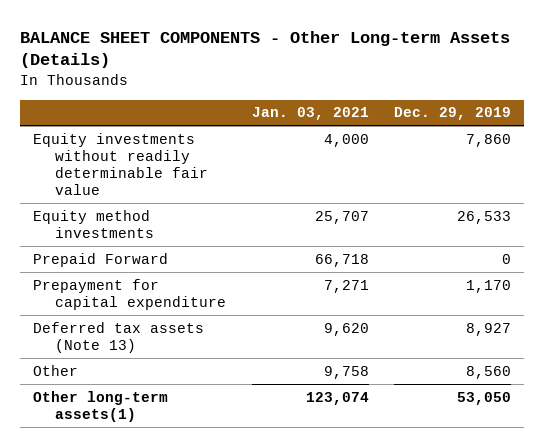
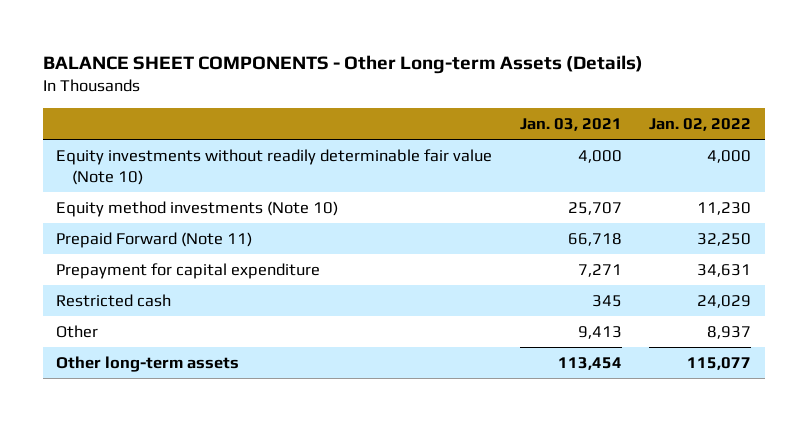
[394,107,512,121] Dec. 29, 2019 -> none
none -> [648,117,751,131] Jan. 02, 2022
[33,132,208,195] Equity investments without readily determinable fair value -> [56,149,493,186] Equity investments without readily determinable fair value (Note 10)
[33,209,154,238] Equity method investments -> [56,201,339,218] Equity method investments (Note 10)
[33,252,169,267] Prepaid Forward -> [56,232,253,249] Prepaid Forward (Note 11)
[33,321,205,353] Deferred tax assets (Note 13) -> none
none -> [56,294,172,308] Restricted cash
[323,365,369,379] 9,758 -> [577,326,622,340] 9,413
[33,390,169,422] Other long-term assets(1) -> [56,356,240,373] Other long-term assets
[305,391,369,405] 123,074 -> [557,357,622,371] 113,454

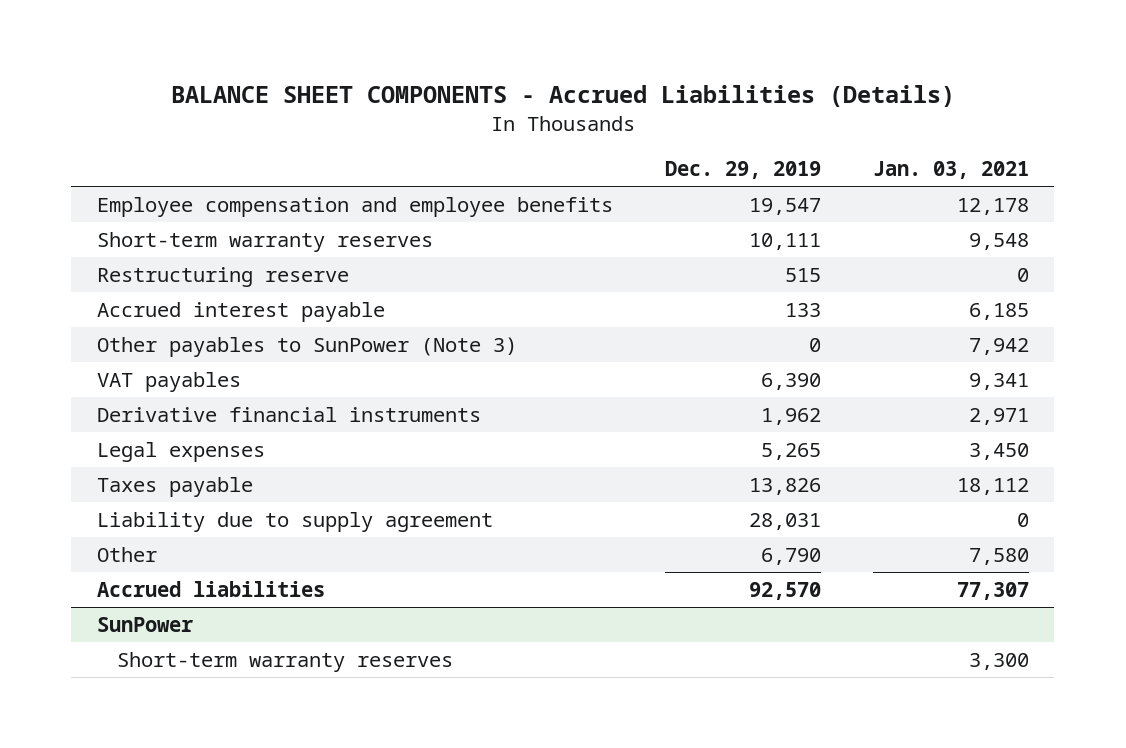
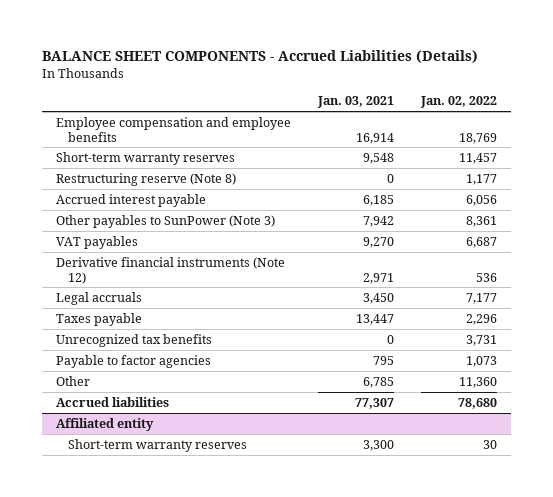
[664,161,821,180] Dec. 29, 2019 -> none
none -> [420,96,498,109] Jan. 02, 2022
[956,197,1029,215] 12,178 -> [356,132,395,144] 16,914
[97,266,350,287] Restructuring reserve -> [55,172,236,186] Restructuring reserve (Note 8)
[97,511,494,532] Liability due to supply agreement -> none
[968,372,1029,390] 9,341 -> [363,236,395,248] 9,270
[97,406,482,422] Derivative financial instruments -> [55,256,285,284] Derivative financial instruments (Note 12)
[97,441,266,462] Legal expenses -> [55,291,142,305] Legal accruals
[956,477,1029,495] 18,112 -> [356,313,395,325] 13,447
none -> [55,333,212,347] Unrecognized tax benefits
none -> [55,354,211,368] Payable to factor agencies
[968,547,1029,565] 7,580 -> [363,376,395,388] 6,785
[97,616,194,632] SunPower -> [55,417,154,431] Affiliated entity

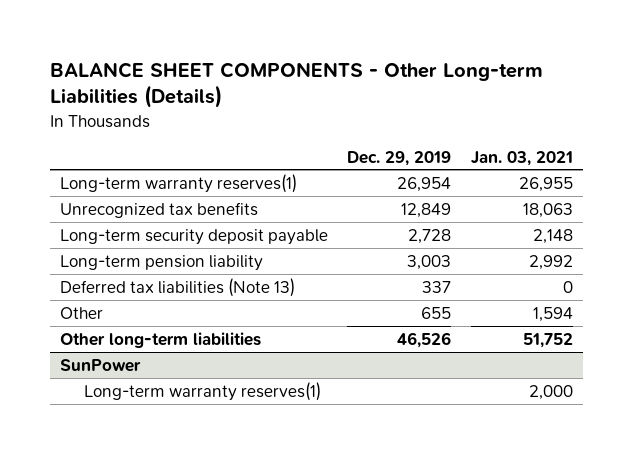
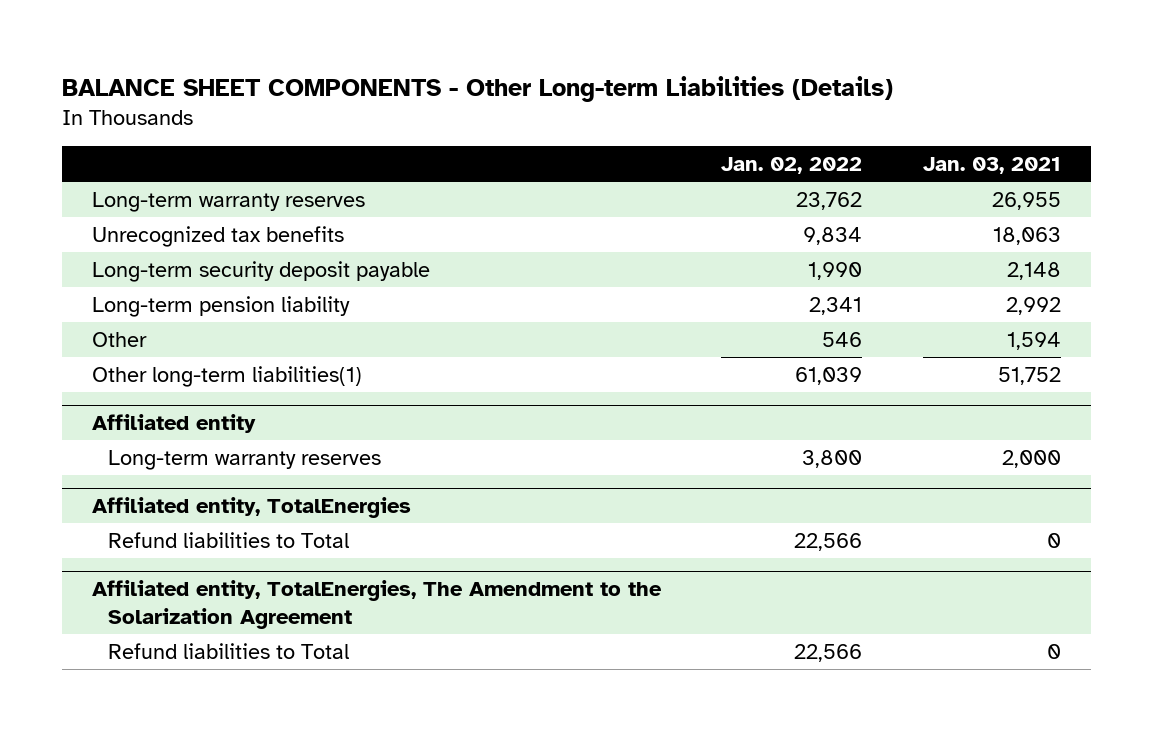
[347,150,452,166] Dec. 29, 2019 -> none
none -> [721,157,863,175] Jan. 02, 2022
[59,173,297,193] Long-term warranty reserves(1) -> [92,191,366,212] Long-term warranty reserves
[59,277,295,297] Deferred tax liabilities (Note 13) -> none
[59,331,261,348] Other long-term liabilities -> [92,365,363,387] Other long-term liabilities(1)
[59,358,141,372] SunPower -> [92,414,257,434] Affiliated entity
[83,381,321,401] Long-term warranty reserves(1) -> [107,449,381,470] Long-term warranty reserves
none -> [92,497,412,519] Affiliated entity, TotalEnergies
none -> [107,531,349,548] Refund liabilities to Total
none -> [92,580,663,629] Affiliated entity, TotalEnergies, The Amendment to the Solarization Agreement
none -> [107,642,349,659] Refund liabilities to Total

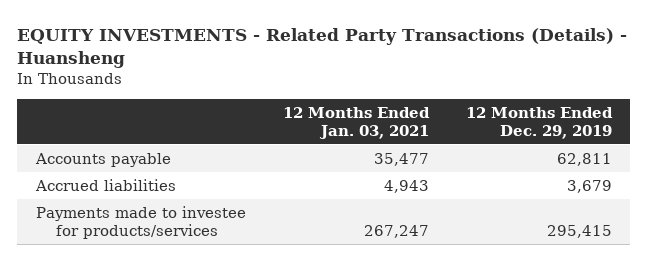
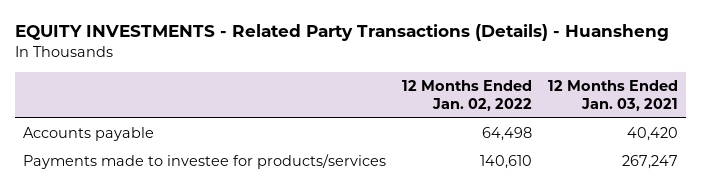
[465,107,613,139] 12 Months Ended Dec. 29, 2019 -> none
none -> [401,79,532,111] 12 Months Ended Jan. 02, 2022
[34,179,176,192] Accrued liabilities -> none
[373,153,429,167] 35,477 -> [627,127,679,142] 40,420

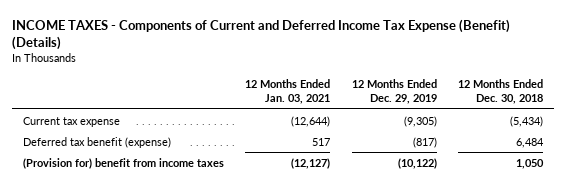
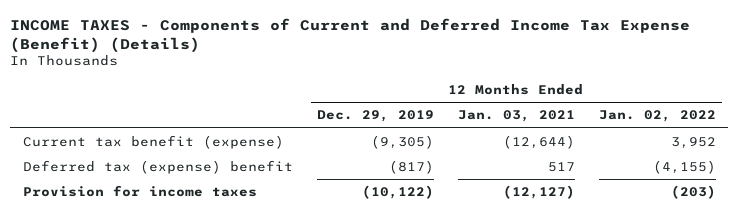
[457,78,543,105] 12 Months Ended Dec. 30, 2018 -> none
none -> [598,110,716,123] Jan. 02, 2022
[22,116,120,127] Current tax expense -> [22,134,284,149] Current tax benefit (expense)
[22,136,171,148] Deferred tax benefit (expense) -> [22,159,293,174] Deferred tax (expense) benefit
[22,157,224,169] (Provision for) benefit from income taxes -> [22,184,257,197] Provision for income taxes

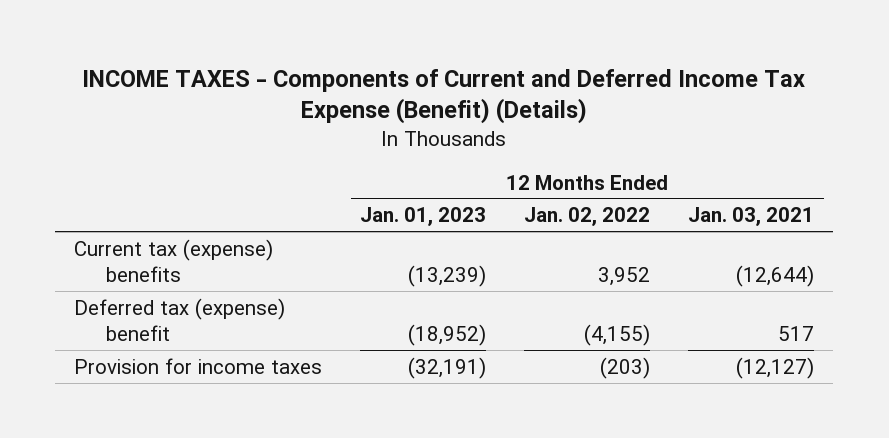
[316,110,434,123] Dec. 29, 2019 -> none
none -> [360,207,487,227] Jan. 01, 2023
[22,134,284,149] Current tax benefit (expense) -> [74,238,274,282] Current tax (expense) benefits

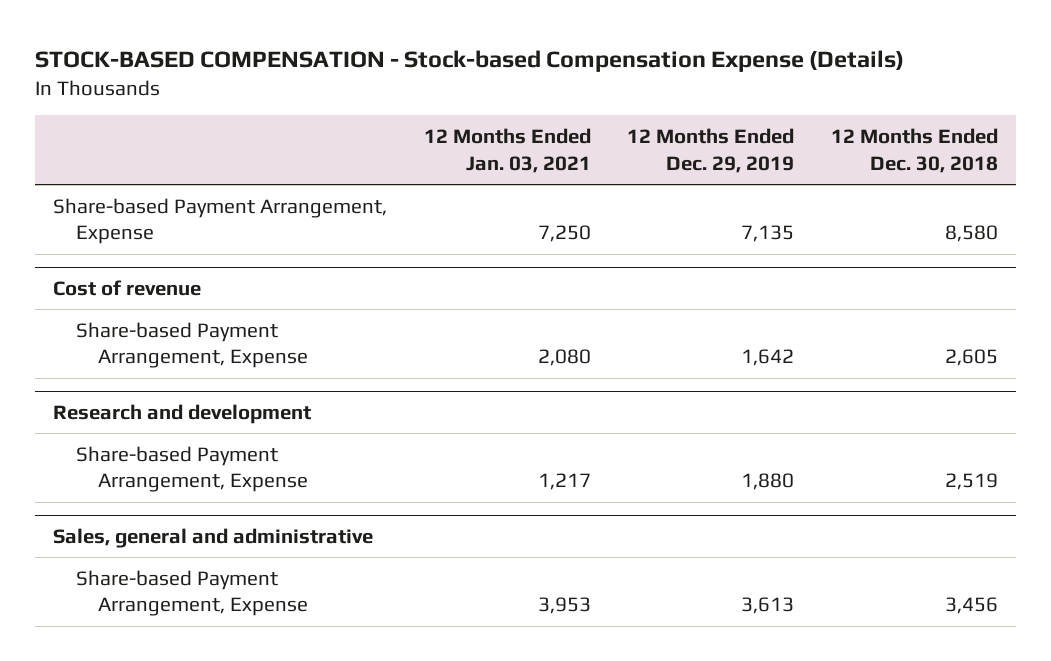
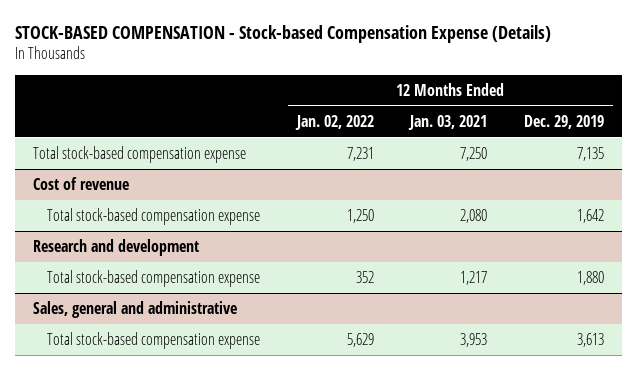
[831,128,999,173] 12 Months Ended Dec. 30, 2018 -> none
none -> [294,114,374,130] Jan. 02, 2022
[53,197,388,245] Share-based Payment Arrangement, Expense -> [33,145,247,163] Total stock-based compensation expense
[75,321,309,369] Share-based Payment Arrangement, Expense -> [47,207,261,225] Total stock-based compensation expense
[75,445,309,493] Share-based Payment Arrangement, Expense -> [47,269,261,287] Total stock-based compensation expense
[75,569,309,617] Share-based Payment Arrangement, Expense -> [47,331,261,349] Total stock-based compensation expense

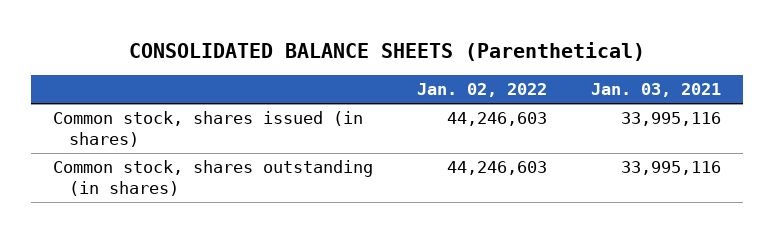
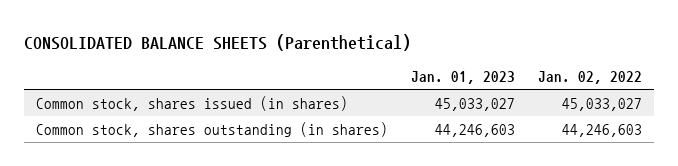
[590,83,721,98] Jan. 03, 2021 -> none
none -> [411,70,516,84] Jan. 01, 2023
[447,112,548,127] 44,246,603 -> [562,98,643,112] 45,033,027

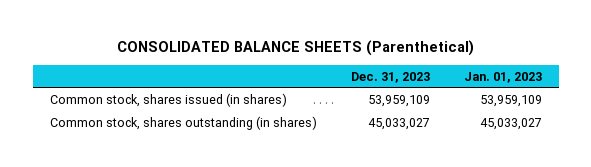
[538,70,643,84] Jan. 02, 2022 -> none
none -> [350,71,430,83] Dec. 31, 2023
[435,98,516,112] 45,033,027 -> [479,94,542,107] 53,959,109
[435,124,516,138] 44,246,603 -> [479,117,542,130] 45,033,027

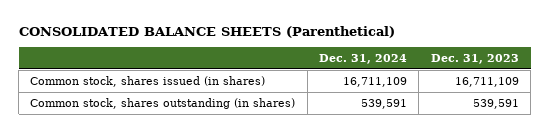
[463,71,542,83] Jan. 01, 2023 -> none
none -> [319,53,408,64] Dec. 31, 2024
[367,94,430,107] 53,959,109 -> [454,77,519,88] 16,711,109
[367,117,430,130] 45,033,027 -> [472,99,519,110] 539,591

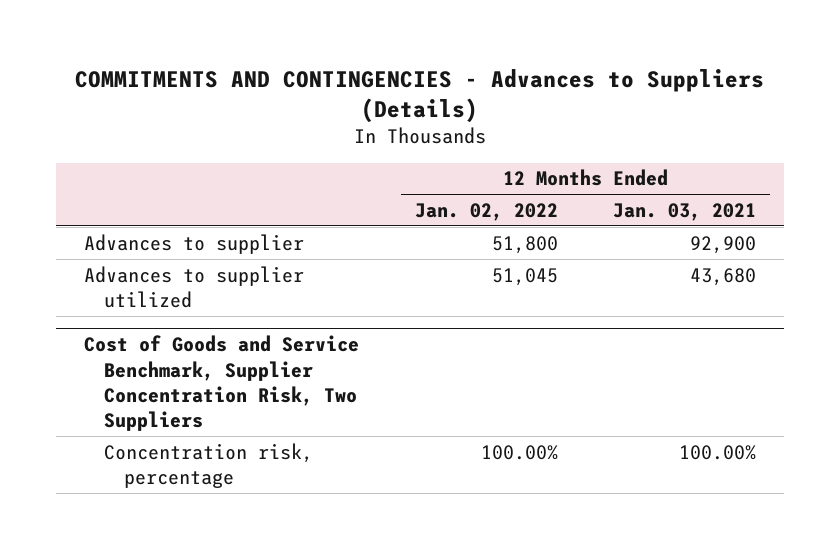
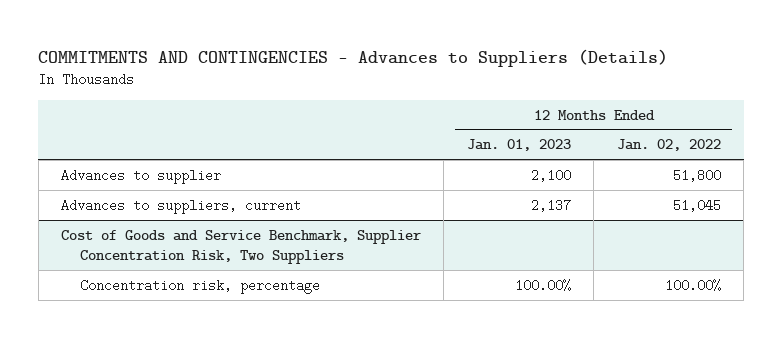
[613,202,757,221] Jan. 03, 2021 -> none
none -> [466,139,571,152] Jan. 01, 2023
[84,265,305,308] Advances to supplier utilized -> [61,198,302,214] Advances to suppliers, current

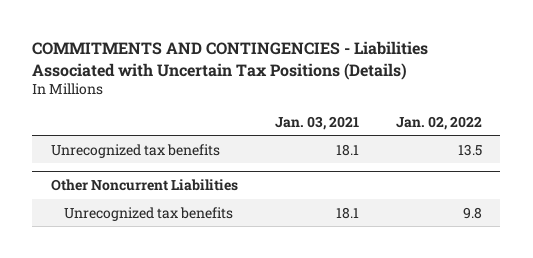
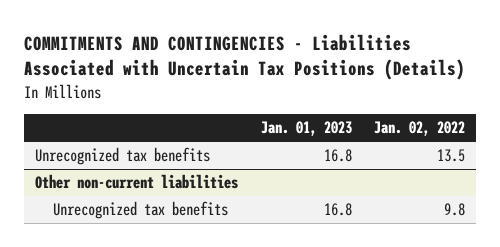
[274,115,359,130] Jan. 03, 2021 -> none
none -> [260,121,352,137] Jan. 01, 2023
[50,179,238,192] Other Noncurrent Liabilities -> [35,174,239,190] Other non-current liabilities

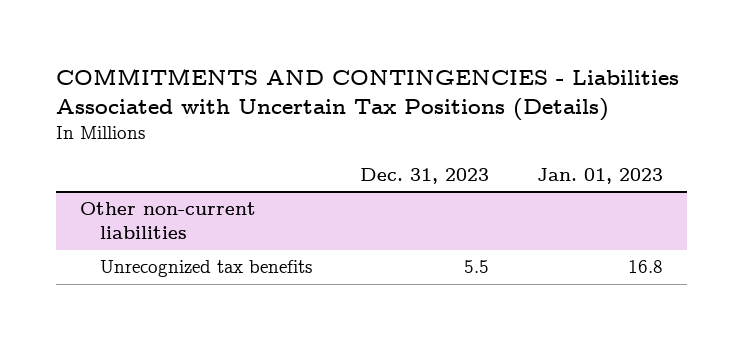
[373,121,465,137] Jan. 02, 2022 -> none
none -> [360,167,490,184] Dec. 31, 2023
[35,147,211,166] Unrecognized tax benefits -> none

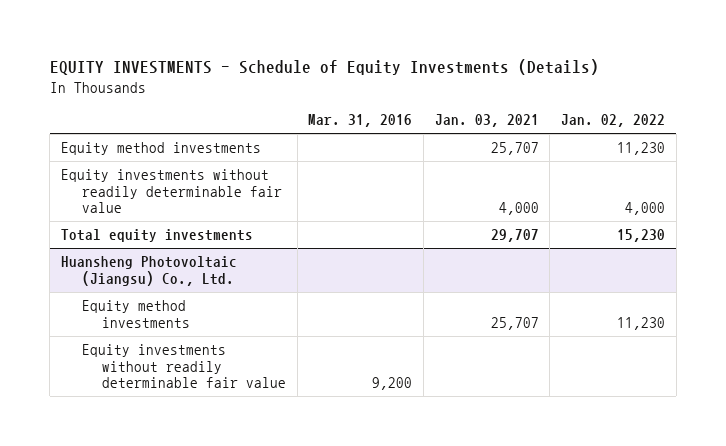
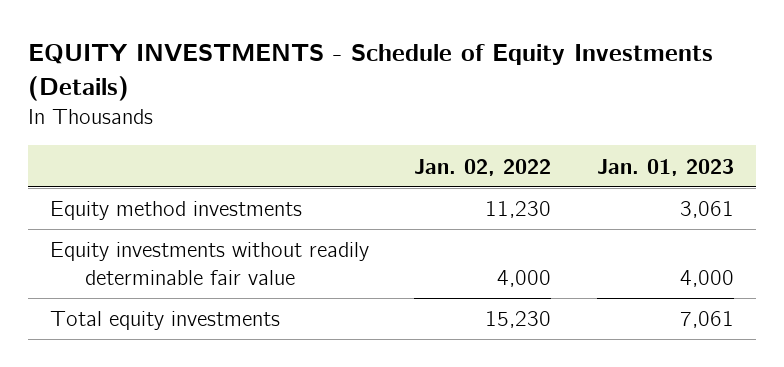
[308,114,413,128] Mar. 31, 2016 -> none
[434,114,539,128] Jan. 03, 2021 -> none
none -> [596,158,734,176] Jan. 01, 2023
[60,256,237,286] Huansheng Photovoltaic (Jiangsu) Co., Ltd. -> none
[81,300,191,328] Equity method investments -> none
[81,344,287,389] Equity investments without readily determinable fair value -> none

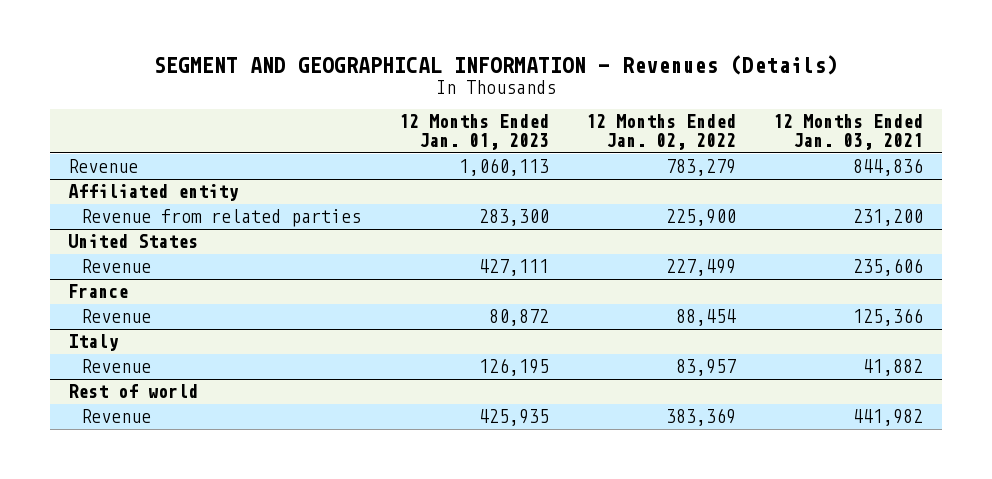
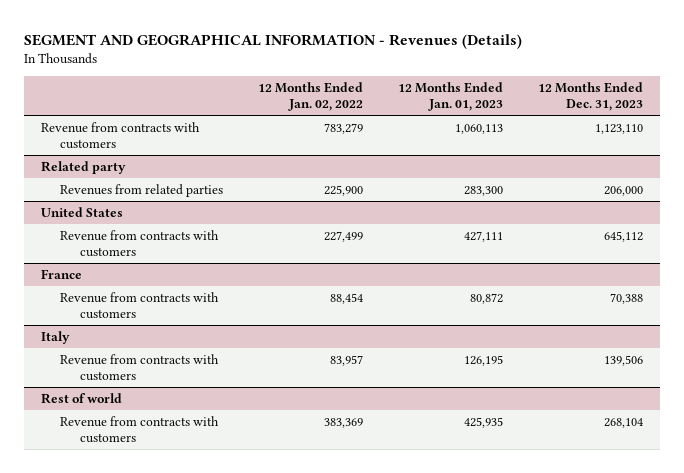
[773,114,924,151] 12 Months Ended Jan. 03, 2021 -> none
none -> [538,82,644,111] 12 Months Ended Dec. 31, 2023
[68,184,240,202] Affiliated entity -> none
[68,159,139,174] Revenue -> [41,122,201,149] Revenue from contracts with customers
none -> [41,161,127,175] Related party
[81,209,362,228] Revenue from related parties -> [60,184,224,198] Revenues from related parties
[81,259,152,274] Revenue -> [60,230,220,257] Revenue from contracts with customers
[81,309,152,324] Revenue -> [60,292,220,319] Revenue from contracts with customers
[81,359,152,374] Revenue -> [60,354,220,381] Revenue from contracts with customers
[81,409,152,424] Revenue -> [60,416,220,443] Revenue from contracts with customers

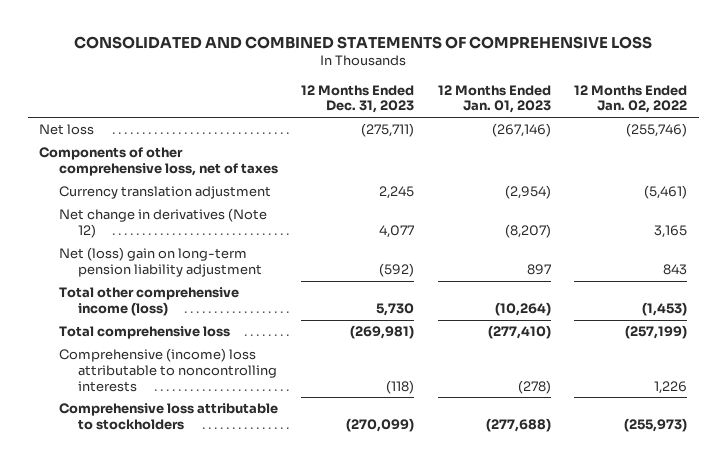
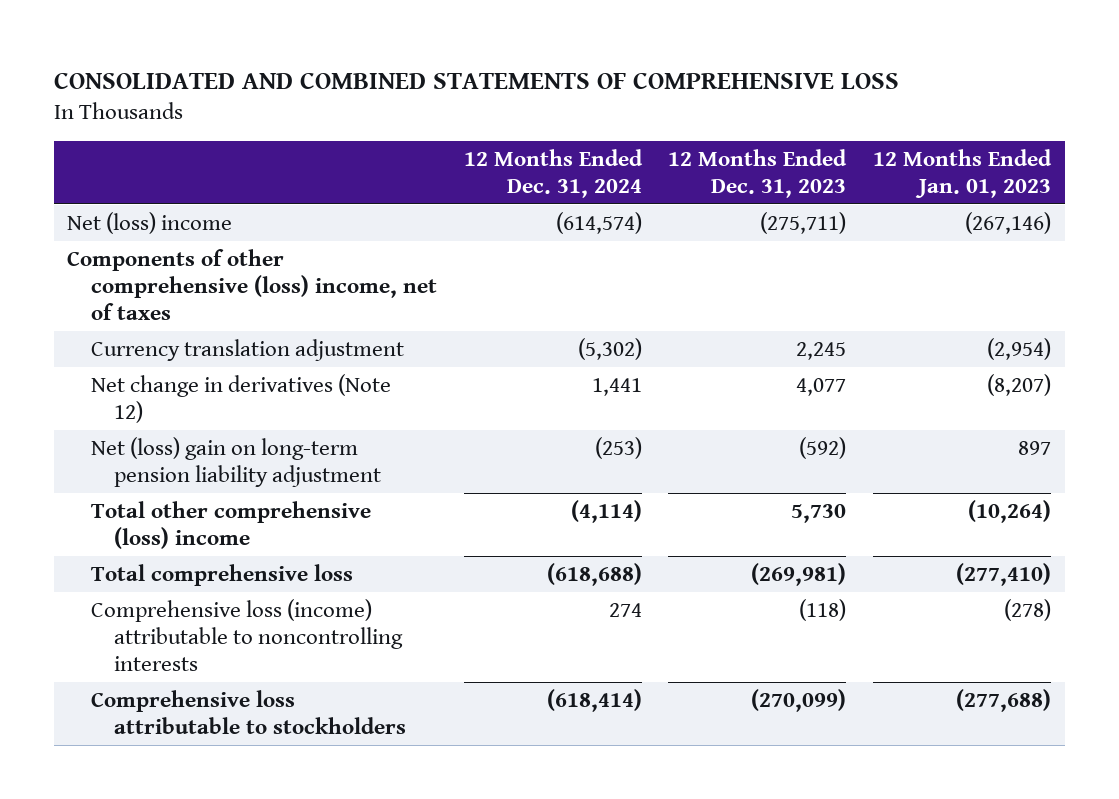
[574,84,688,114] 12 Months Ended Jan. 02, 2022 -> none
none -> [463,148,643,198] 12 Months Ended Dec. 31, 2024
[39,124,95,136] Net loss -> [67,211,233,234] Net (loss) income
[39,147,278,177] Components of other comprehensive loss, net of taxes -> [67,248,437,320] Components of other comprehensive (loss) income, net of taxes
[58,287,239,317] Total other comprehensive income (loss) -> [90,500,371,549] Total other comprehensive (loss) income
[58,348,277,392] Comprehensive (income) loss attributable to noncontrolling interests -> [90,598,404,671] Comprehensive loss (income) attributable to noncontrolling interests

